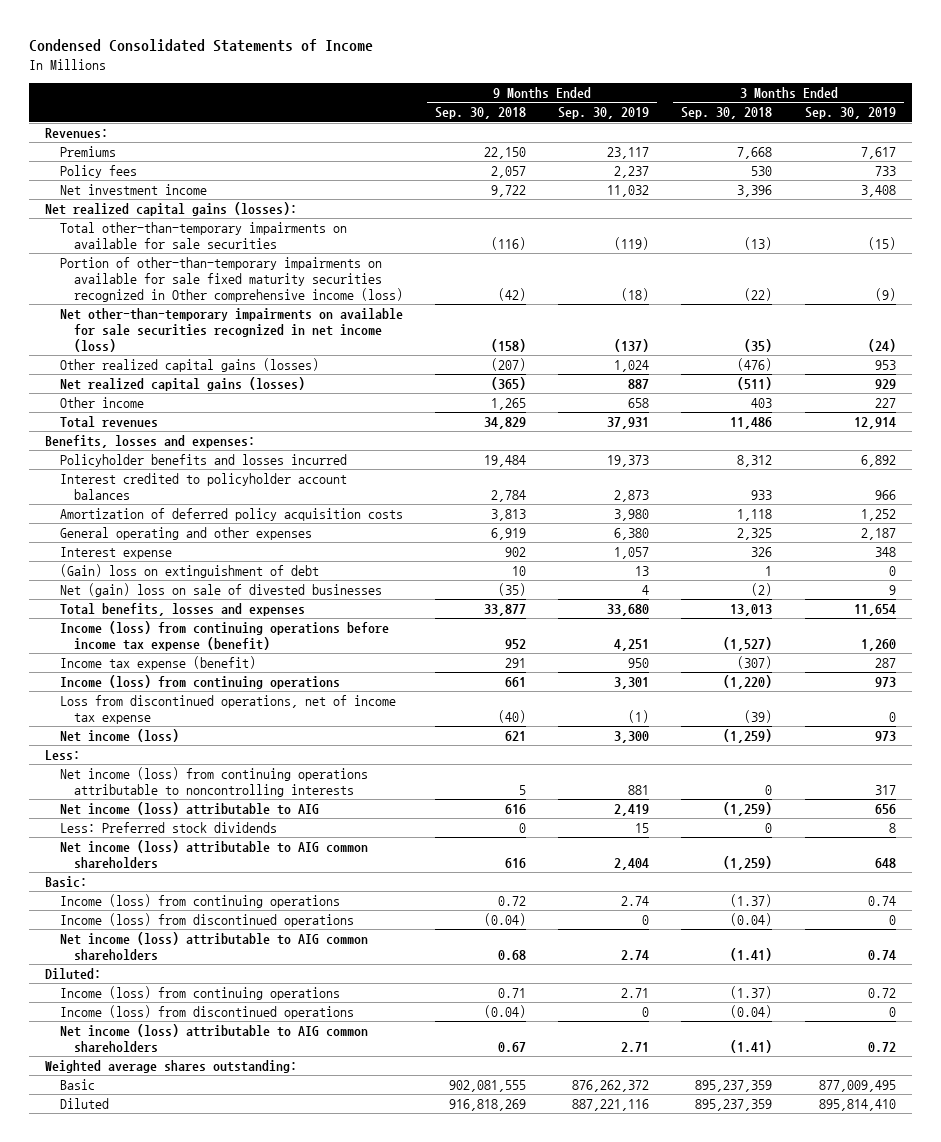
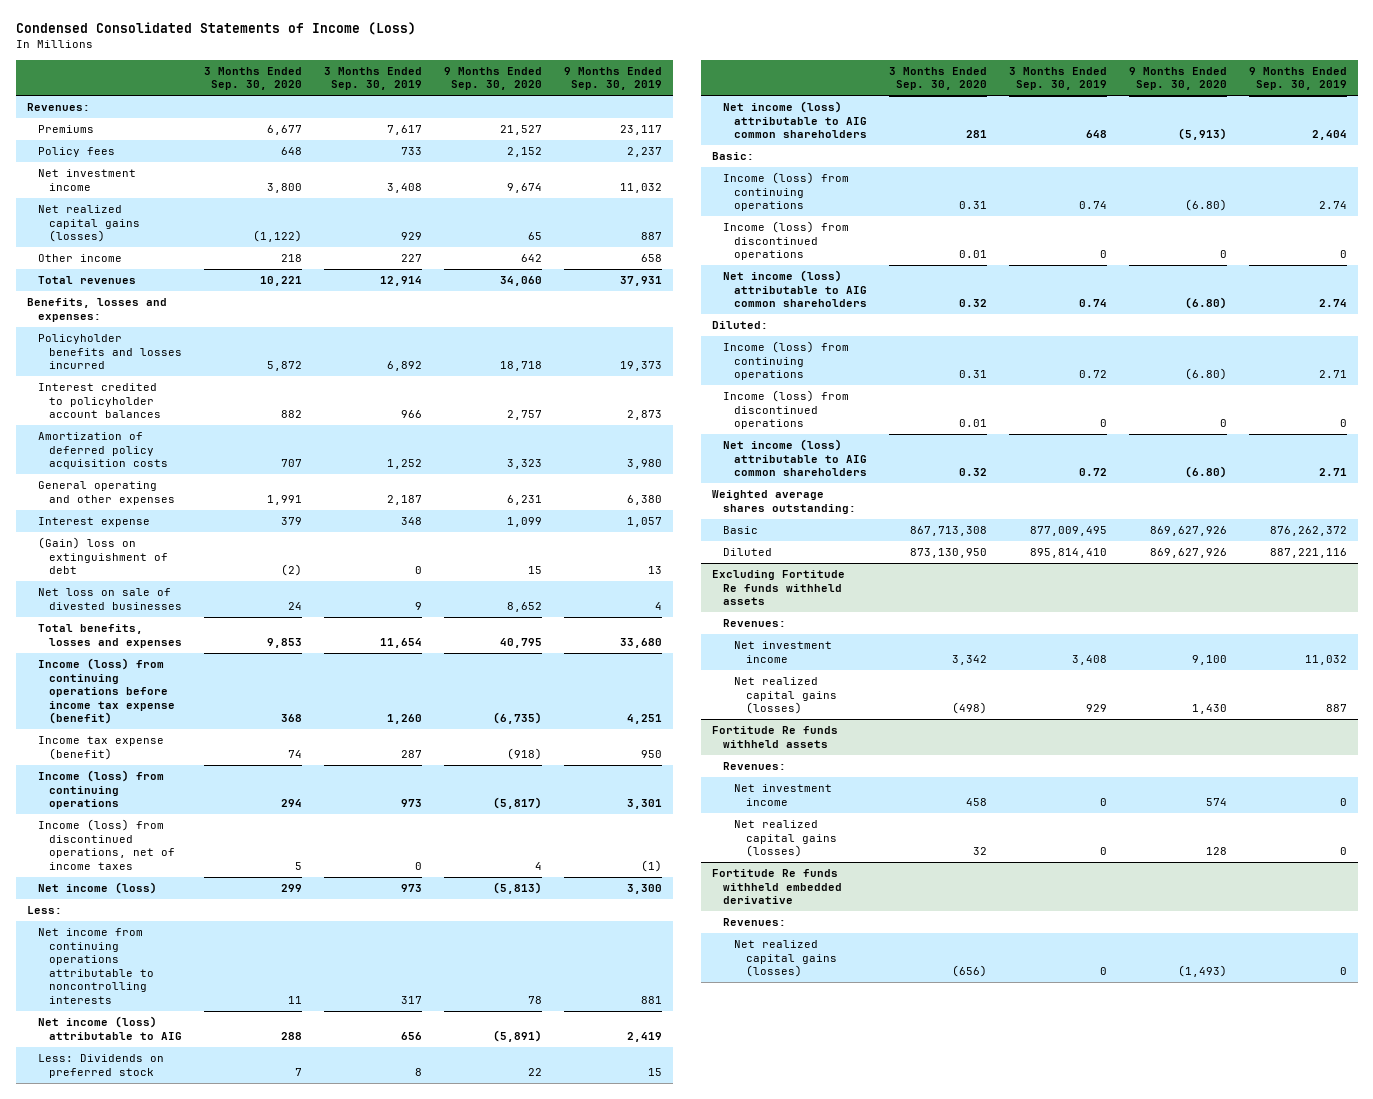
[29,39,374,53] Condensed Consolidated Statements of Income -> [15,22,416,36] Condensed Consolidated Statements of Income (Loss)
[435,107,527,120] Sep. 30, 2018 -> none
[681,107,773,120] Sep. 30, 2018 -> none
none -> [204,66,303,91] 3 Months Ended Sep. 30, 2020
none -> [443,66,542,91] 9 Months Ended Sep. 30, 2020
[45,202,298,217] Net realized capital gains (losses): -> none
[59,222,347,250] Total other-than-temporary impairments on available for sale securities -> none
[59,257,404,302] Portion of other-than-temporary impairments on available for sale fixed maturity securities recognized in Other comprehensive income (loss) -> none
[59,308,403,352] Net other-than-temporary impairments on available for sale securities recognized in net income (loss) -> none
[59,358,319,373] Other realized capital gains (losses) -> none
[59,583,382,598] Net (gain) loss on sale of divested businesses -> [38,588,183,610] Net loss on sale of divested businesses
[59,695,396,725] Loss from discontinued operations, net of income tax expense -> [38,819,176,870] Income (loss) from discontinued operations, net of income taxes
[59,767,368,798] Net income (loss) from continuing operations attributable to noncontrolling interests -> [38,928,155,1005] Net income from continuing operations attributable to noncontrolling interests
[59,822,277,834] Less: Preferred stock dividends -> [38,1054,165,1078] Less: Dividends on preferred stock
none -> [711,570,845,606] Excluding Fortitude Re funds withheld assets
none -> [723,619,787,628] Revenues:
none -> [734,641,833,663] Net investment income
none -> [734,677,837,715] Net realized capital gains (losses)
none -> [711,726,838,748] Fortitude Re funds withheld assets
none -> [723,762,787,771] Revenues:
none -> [734,784,833,806] Net investment income
none -> [734,820,837,858] Net realized capital gains (losses)
none -> [711,869,843,905] Fortitude Re funds withheld embedded derivative
none -> [723,918,787,927] Revenues:
none -> [734,940,837,978] Net realized capital gains (losses)

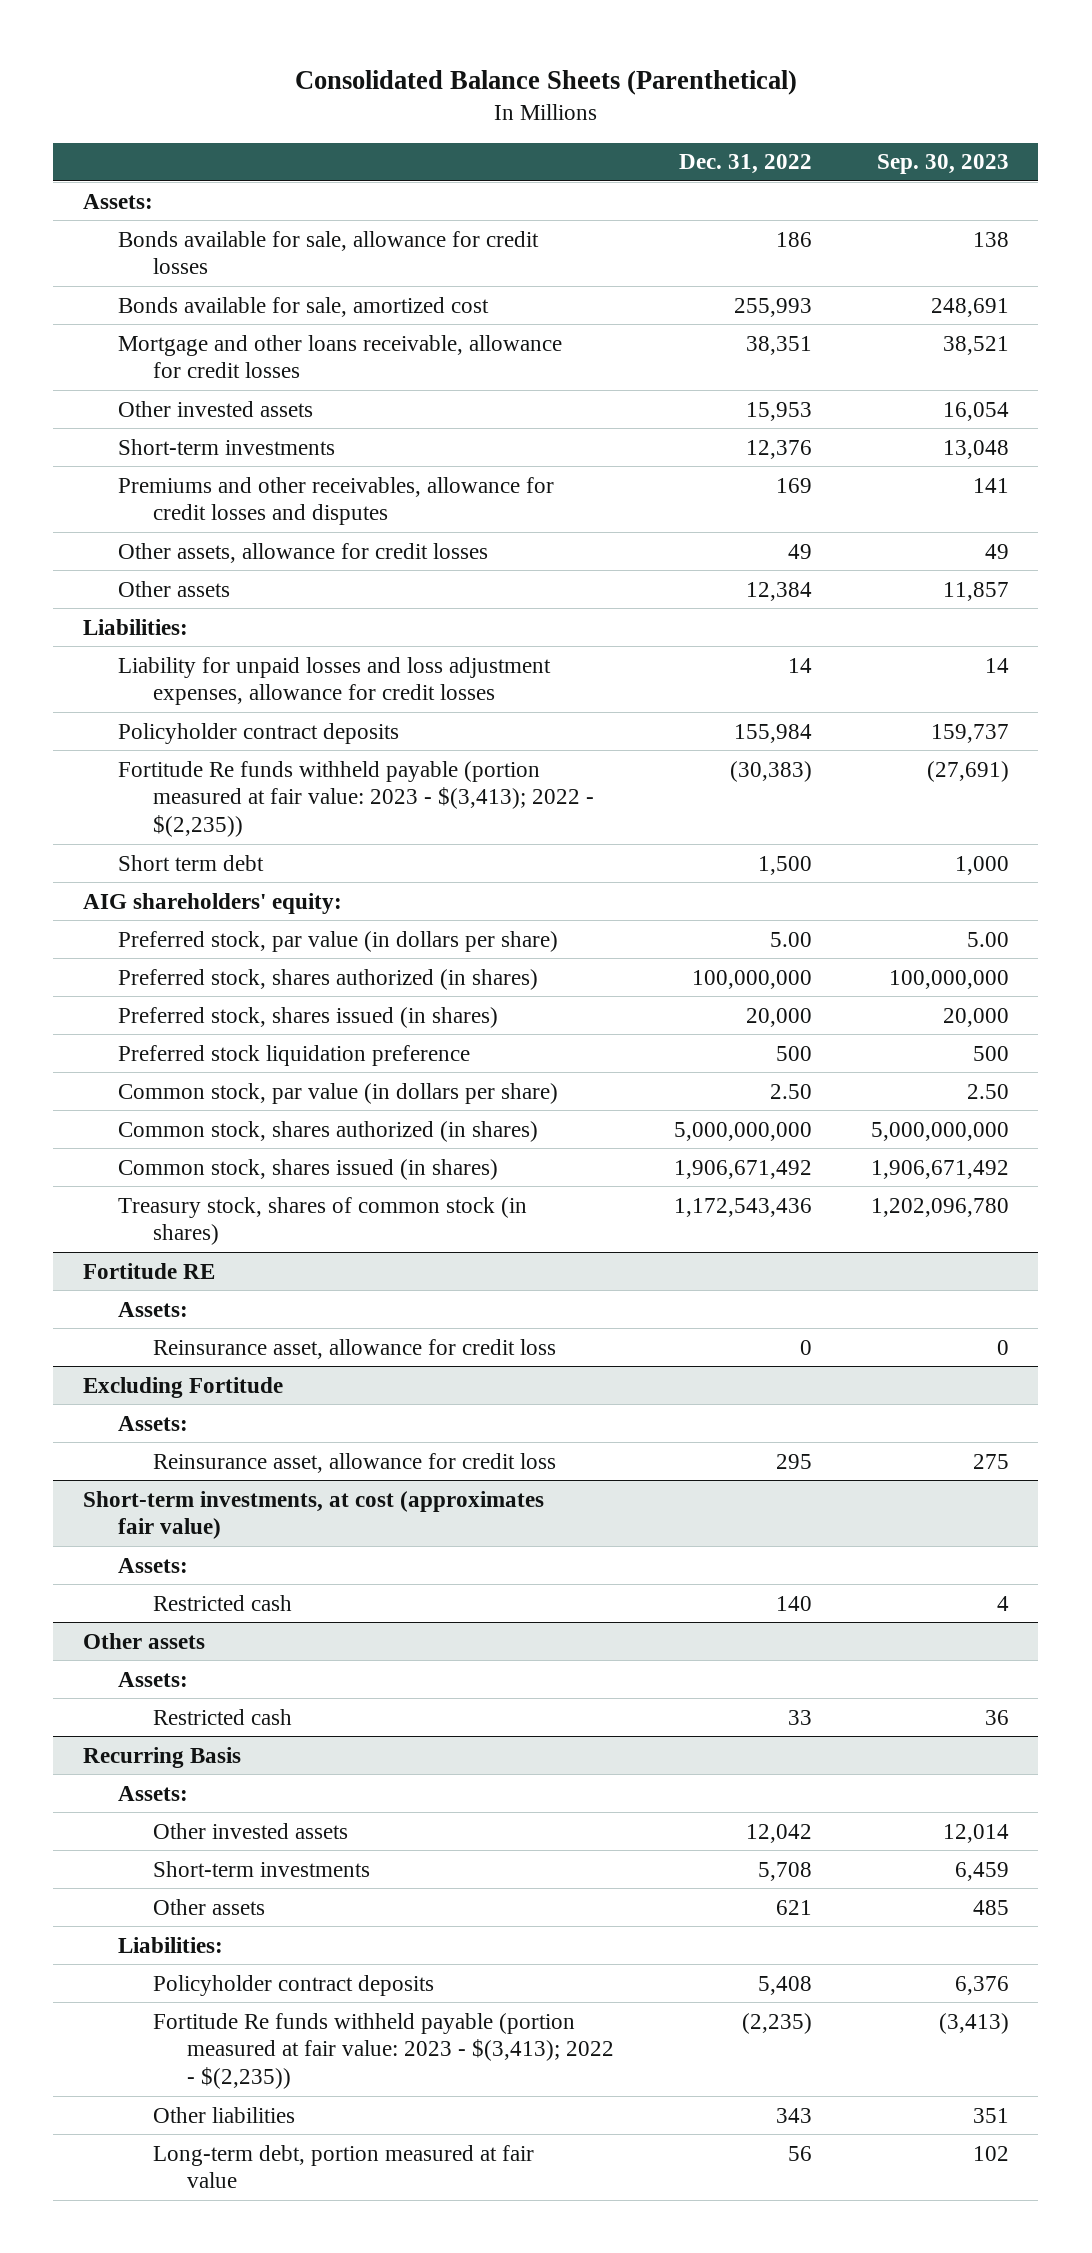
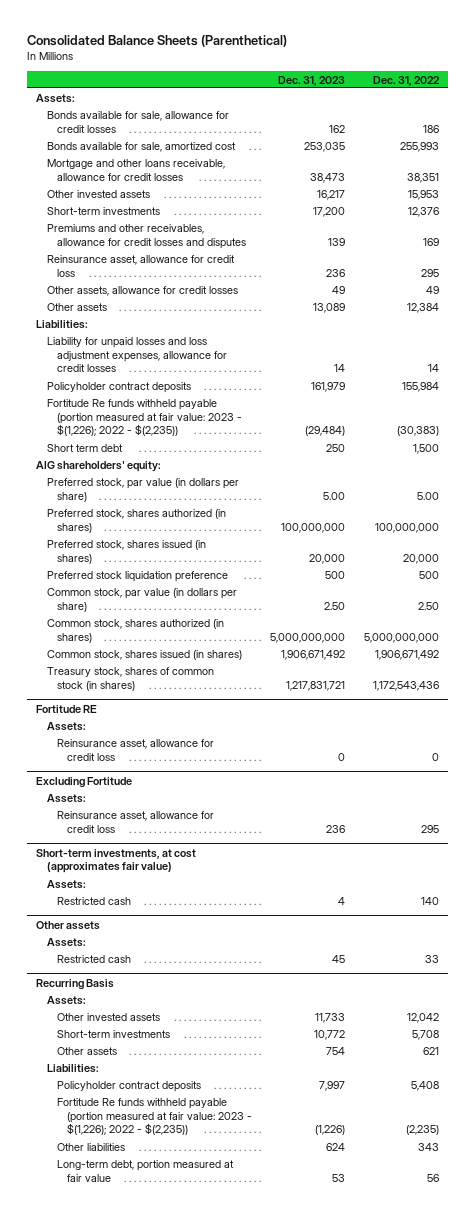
[876,154,1009,175] Sep. 30, 2023 -> none
none -> [278,75,346,86] Dec. 31, 2023
none -> [46,254,235,277] Reinsurance asset, allowance for credit loss
[117,760,594,837] Fortitude Re funds withheld payable (portion measured at fair value: 2023 - $(3,413); 2022 - $(2,235)) -> [46,398,242,437] Fortitude Re funds withheld payable (portion measured at fair value: 2023 - $(1,226); 2022 - $(2,235))
[152,2012,615,2089] Fortitude Re funds withheld payable (portion measured at fair value: 2023 - $(3,413); 2022 - $(2,235)) -> [56,1097,253,1136] Fortitude Re funds withheld payable (portion measured at fair value: 2023 - $(1,226); 2022 - $(2,235))

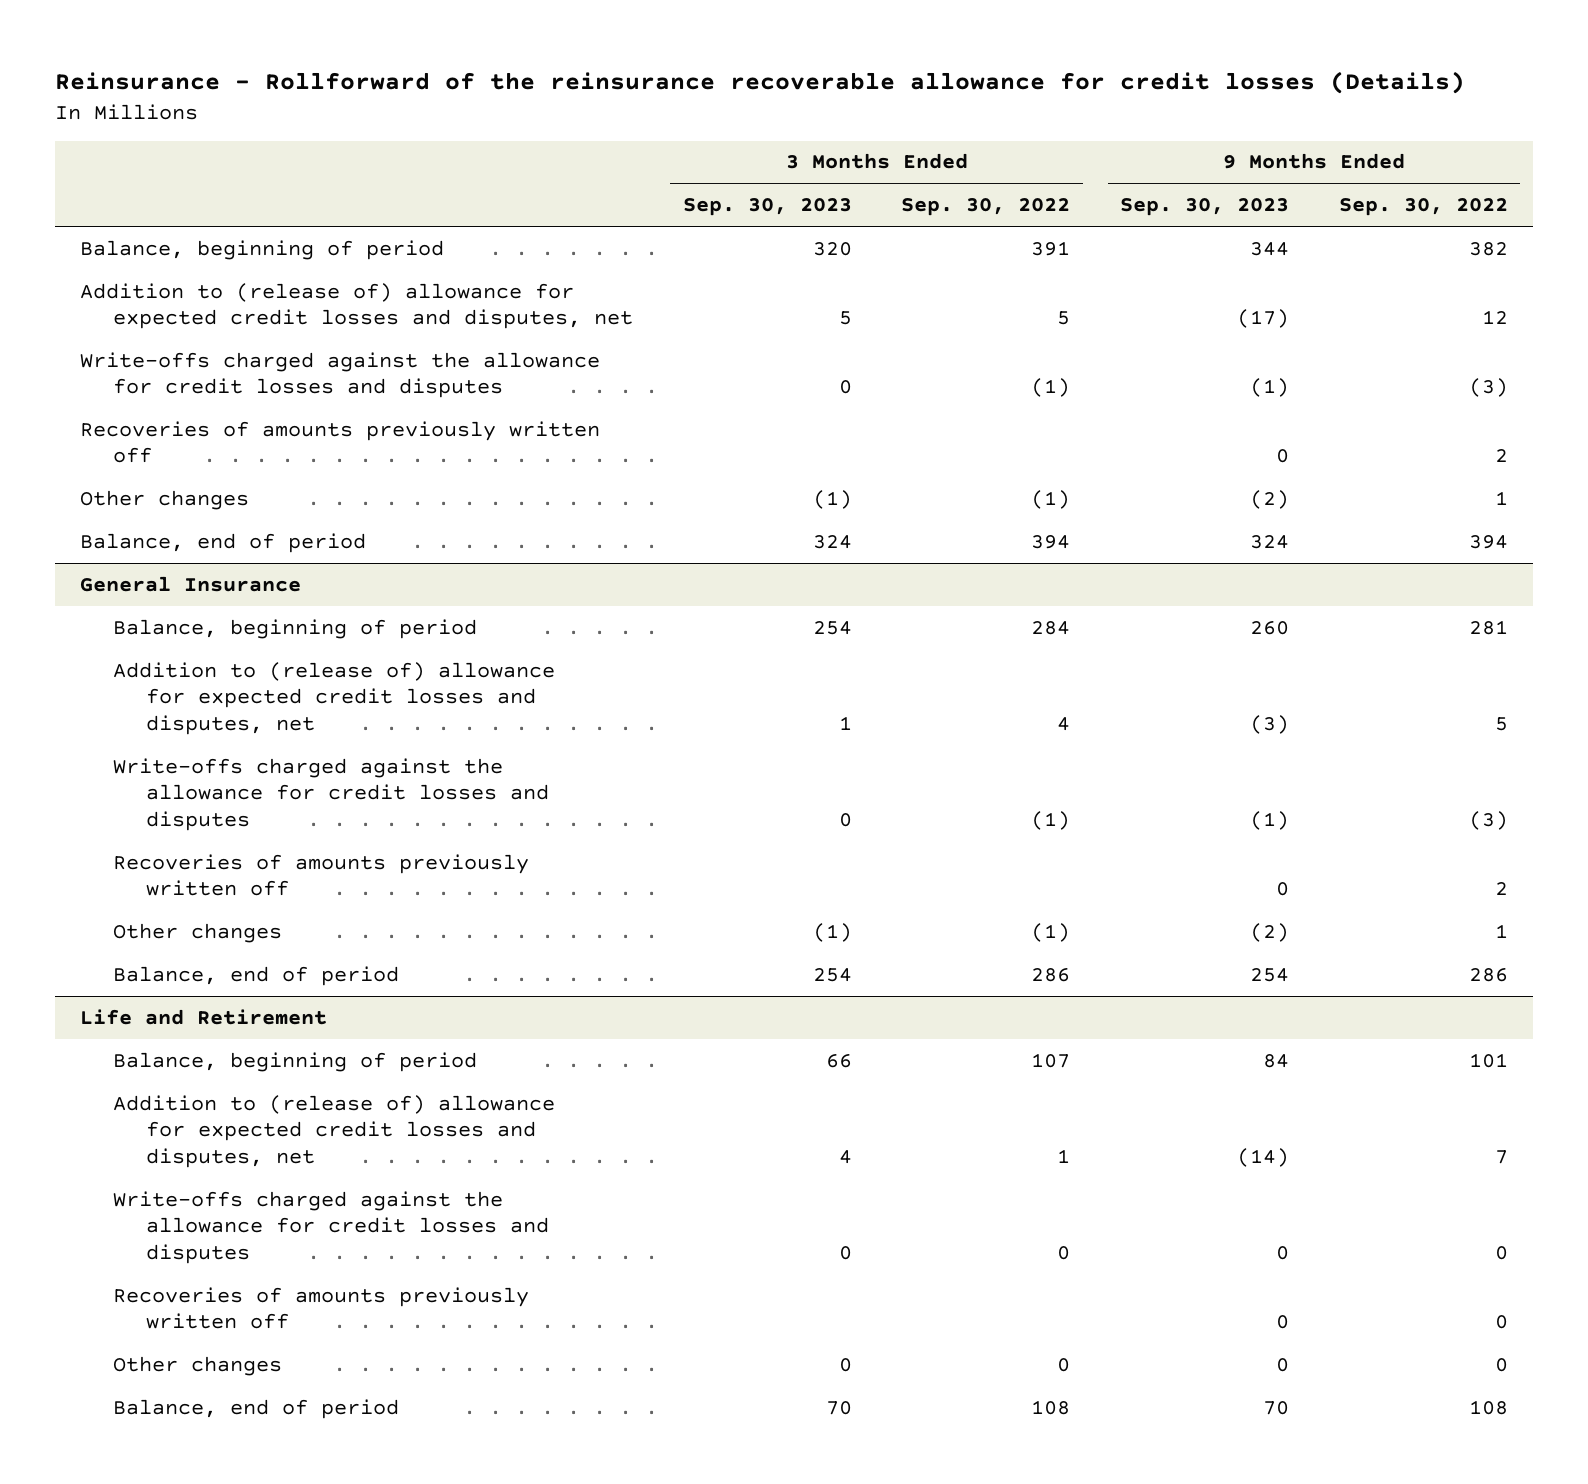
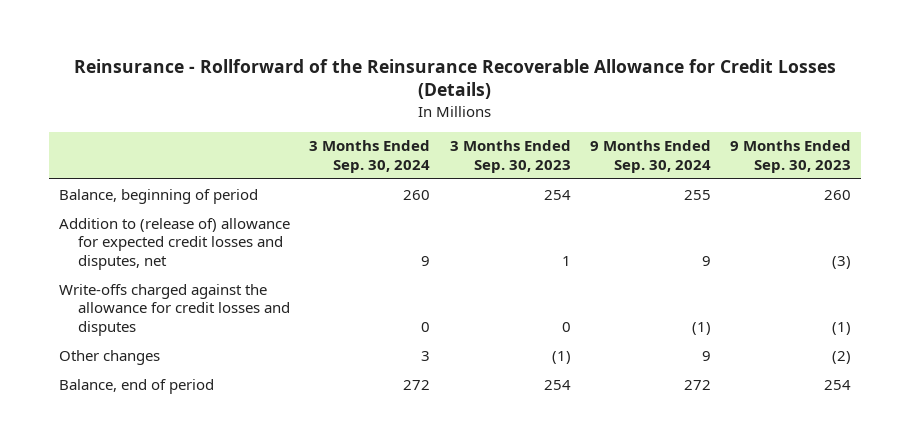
[54,70,1465,94] Reinsurance - Rollforward of the reinsurance recoverable allowance for credit losses (Details) -> [74,58,837,100] Reinsurance - Rollforward of the Reinsurance Recoverable Allowance for Credit Losses (Details)
[901,198,1071,217] Sep. 30, 2022 -> none
[1338,198,1508,217] Sep. 30, 2022 -> none
none -> [309,140,431,173] 3 Months Ended Sep. 30, 2024
none -> [589,140,711,173] 9 Months Ended Sep. 30, 2024
[79,239,444,260] Balance, beginning of period -> none
[79,282,633,330] Addition to (release of) allowance for expected credit losses and disputes, net -> none
[79,351,600,399] Write-offs charged against the allowance for credit losses and disputes -> none
[79,420,600,464] Recoveries of amounts previously written off -> none
[79,489,249,510] Other changes -> none
[79,532,366,553] Balance, end of period -> none
[79,575,301,592] General Insurance -> none
[112,853,529,897] Recoveries of amounts previously written off -> none
[79,1008,327,1025] Life and Retirement -> none
[112,1051,477,1072] Balance, beginning of period -> none
[112,1094,555,1169] Addition to (release of) allowance for expected credit losses and disputes, net -> none
[112,1190,550,1265] Write-offs charged against the allowance for credit losses and disputes -> none
[112,1286,529,1330] Recoveries of amounts previously written off -> none
[112,1355,282,1376] Other changes -> none
[112,1398,399,1419] Balance, end of period -> none

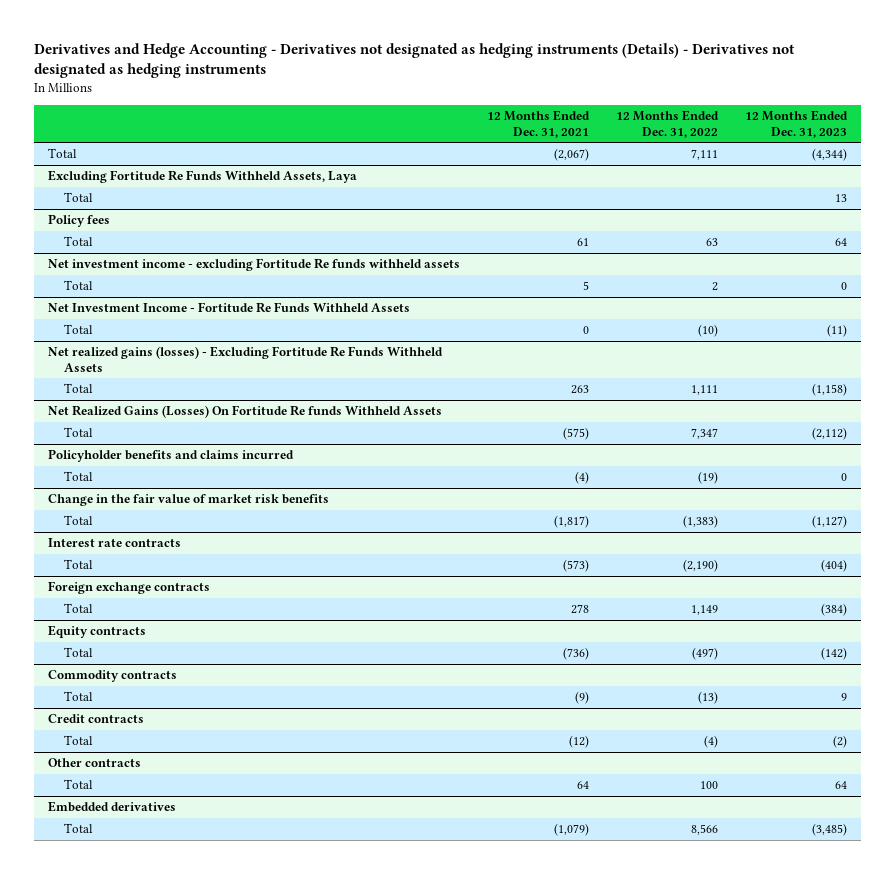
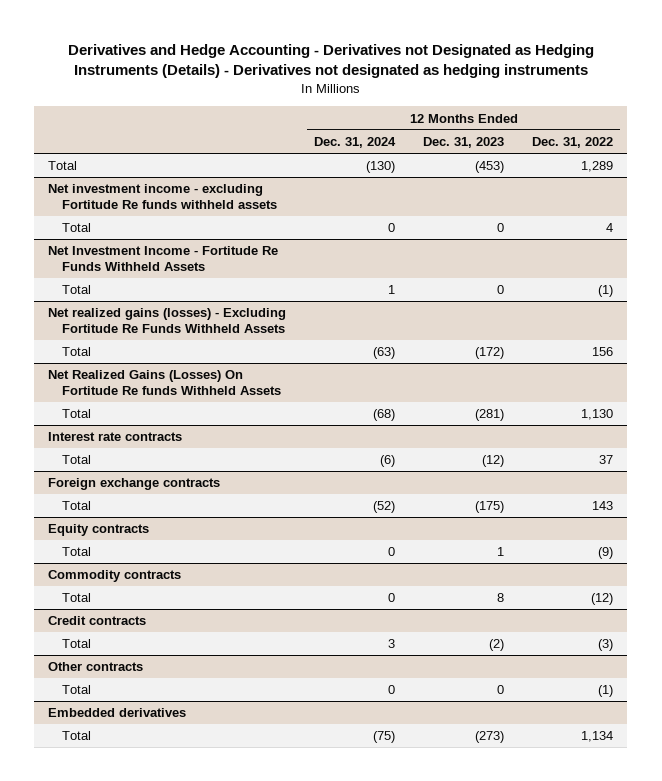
[34,43,796,79] Derivatives and Hedge Accounting - Derivatives not designated as hedging instruments (Details) - Derivatives not designated as hedging instruments -> [67,43,594,79] Derivatives and Hedge Accounting - Derivatives not Designated as Hedging Instruments (Details) - Derivatives not designated as hedging instruments
[486,110,590,138] 12 Months Ended Dec. 31, 2021 -> none
none -> [314,137,397,149] Dec. 31, 2024
[47,170,357,184] Excluding Fortitude Re Funds Withheld Assets, Laya -> none
[64,192,94,203] Total -> none
[47,214,110,228] Policy fees -> none
[64,236,94,247] Total -> none
[690,149,718,161] 7,111 -> [581,161,614,173] 1,289
[812,148,848,162] (4,344) -> [475,161,505,174] (453)
[711,282,718,292] 2 -> [606,223,614,233] 4
[697,324,718,338] (10) -> [598,285,614,298] (1)
[827,324,848,338] (11) -> [497,285,505,295] 0
[690,385,718,396] 1,111 -> [592,347,614,357] 156
[812,383,848,397] (1,158) -> [475,347,505,360] (172)
[47,449,294,463] Policyholder benefits and claims incurred -> none
[64,471,94,482] Total -> none
[47,494,329,507] Change in the fair value of market risk benefits -> none
[64,515,94,526] Total -> none
[690,428,718,440] 7,347 -> [581,409,614,421] 1,130
[812,427,848,441] (2,112) -> [475,409,505,422] (281)
[682,559,718,573] (2,190) -> [599,455,614,465] 37
[821,559,848,573] (404) -> [482,455,505,468] (12)
[690,605,718,616] 1,149 -> [592,501,614,511] 143
[821,603,848,617] (384) -> [475,501,505,514] (175)
[691,647,718,661] (497) -> [598,547,614,560] (9)
[821,647,848,661] (142) -> [497,547,505,557] 1
[697,691,718,705] (13) -> [591,593,614,606] (12)
[841,693,848,702] 9 -> [497,593,505,603] 8
[703,735,718,749] (4) -> [598,639,614,652] (3)
[699,781,718,790] 100 -> [598,685,614,698] (1)
[835,781,848,790] 64 -> [497,685,505,695] 0
[690,824,718,836] 8,566 -> [581,731,614,743] 1,134
[812,823,848,837] (3,485) -> [475,731,505,744] (273)

